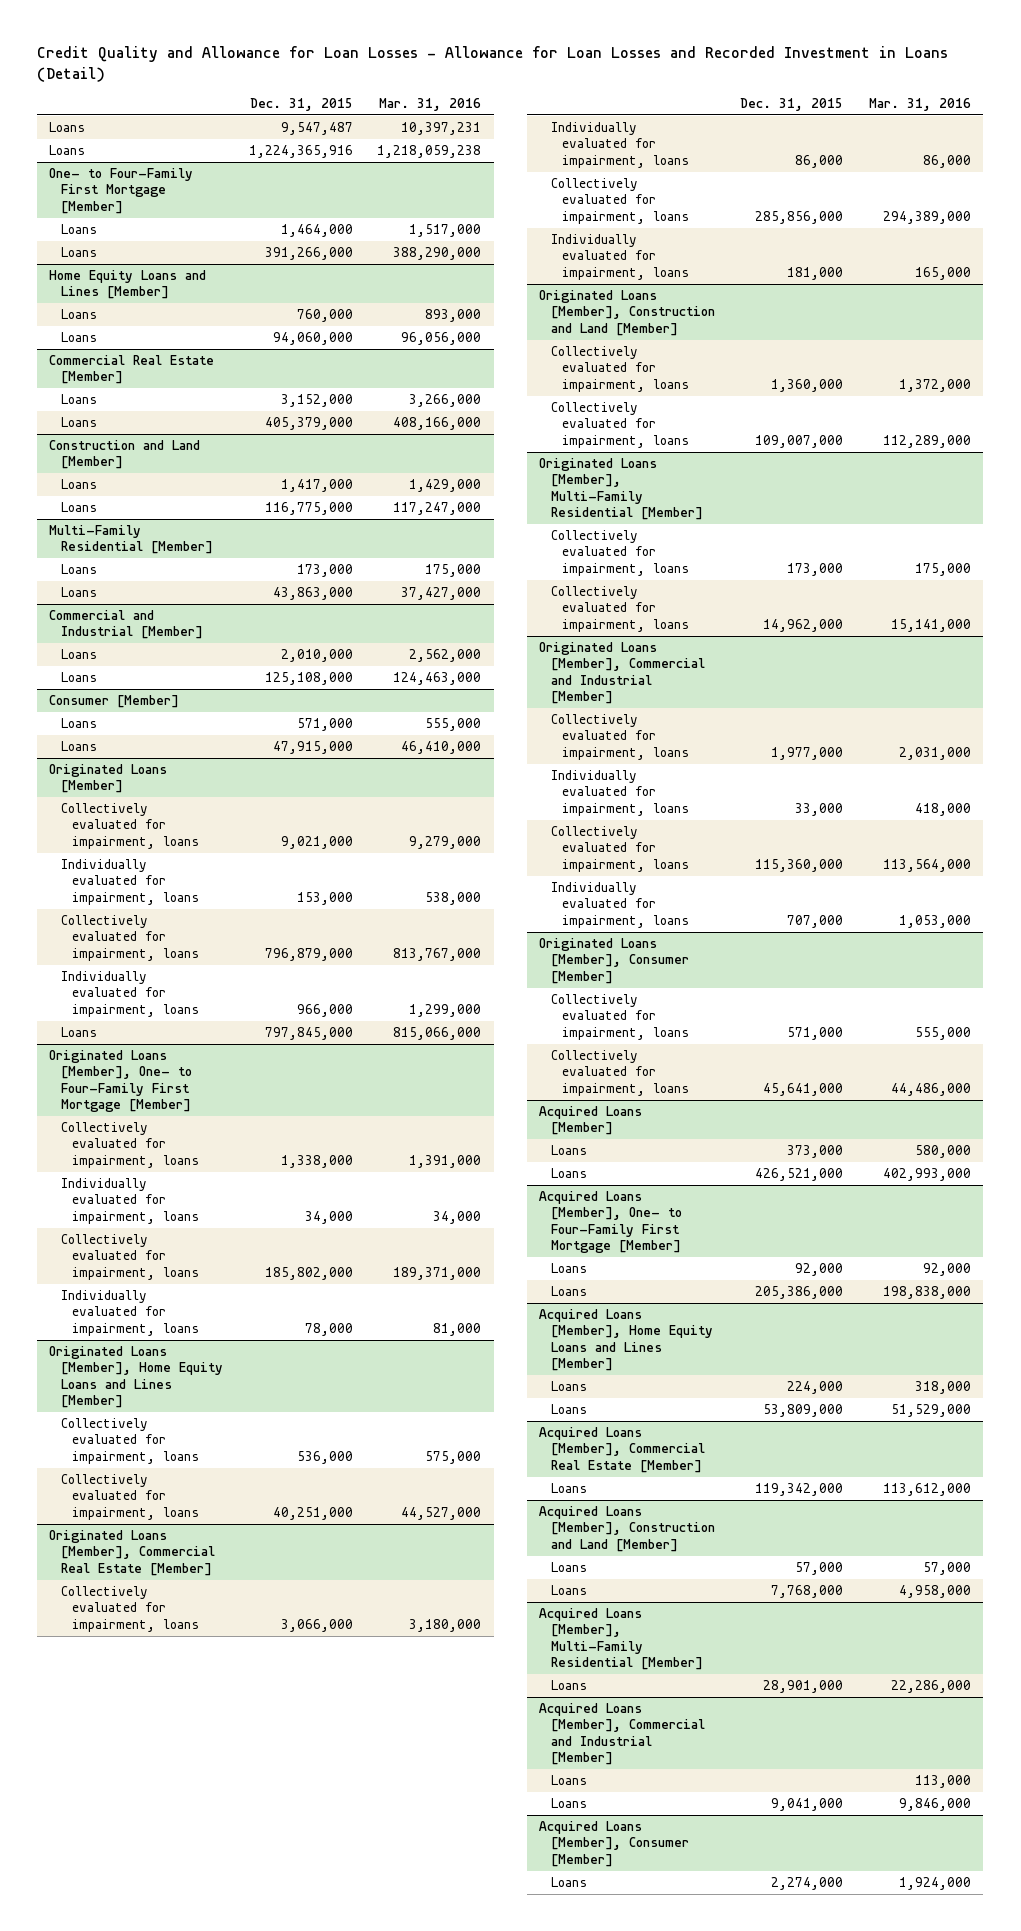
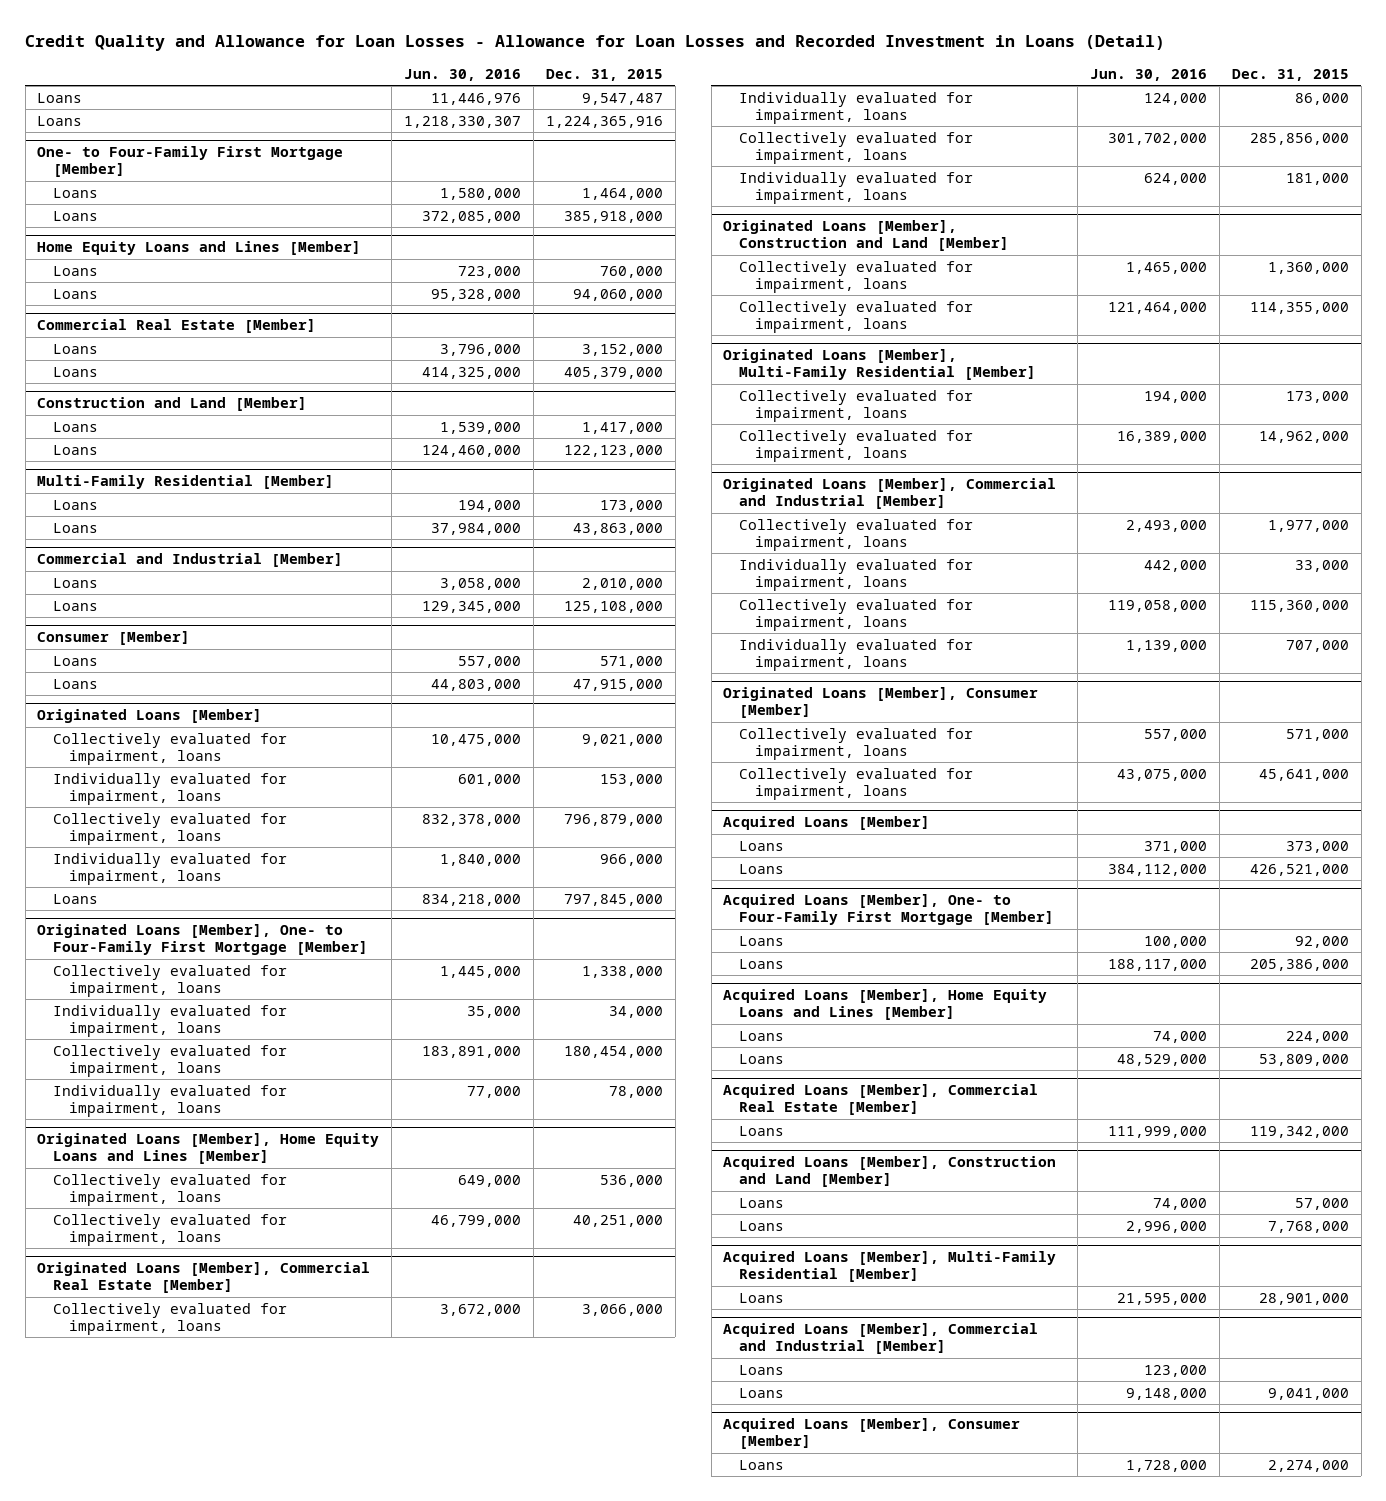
[379,98,482,112] Mar. 31, 2016 -> none
none -> [404,68,522,81] Jun. 30, 2016
[265,247,354,261] 391,266,000 -> [563,210,663,223] 385,918,000
[265,502,354,516] 116,775,000 -> [563,444,663,457] 122,123,000
[265,1266,354,1280] 185,802,000 -> [563,1045,663,1058] 180,454,000
[754,434,843,448] 109,007,000 -> [1249,301,1349,314] 114,355,000

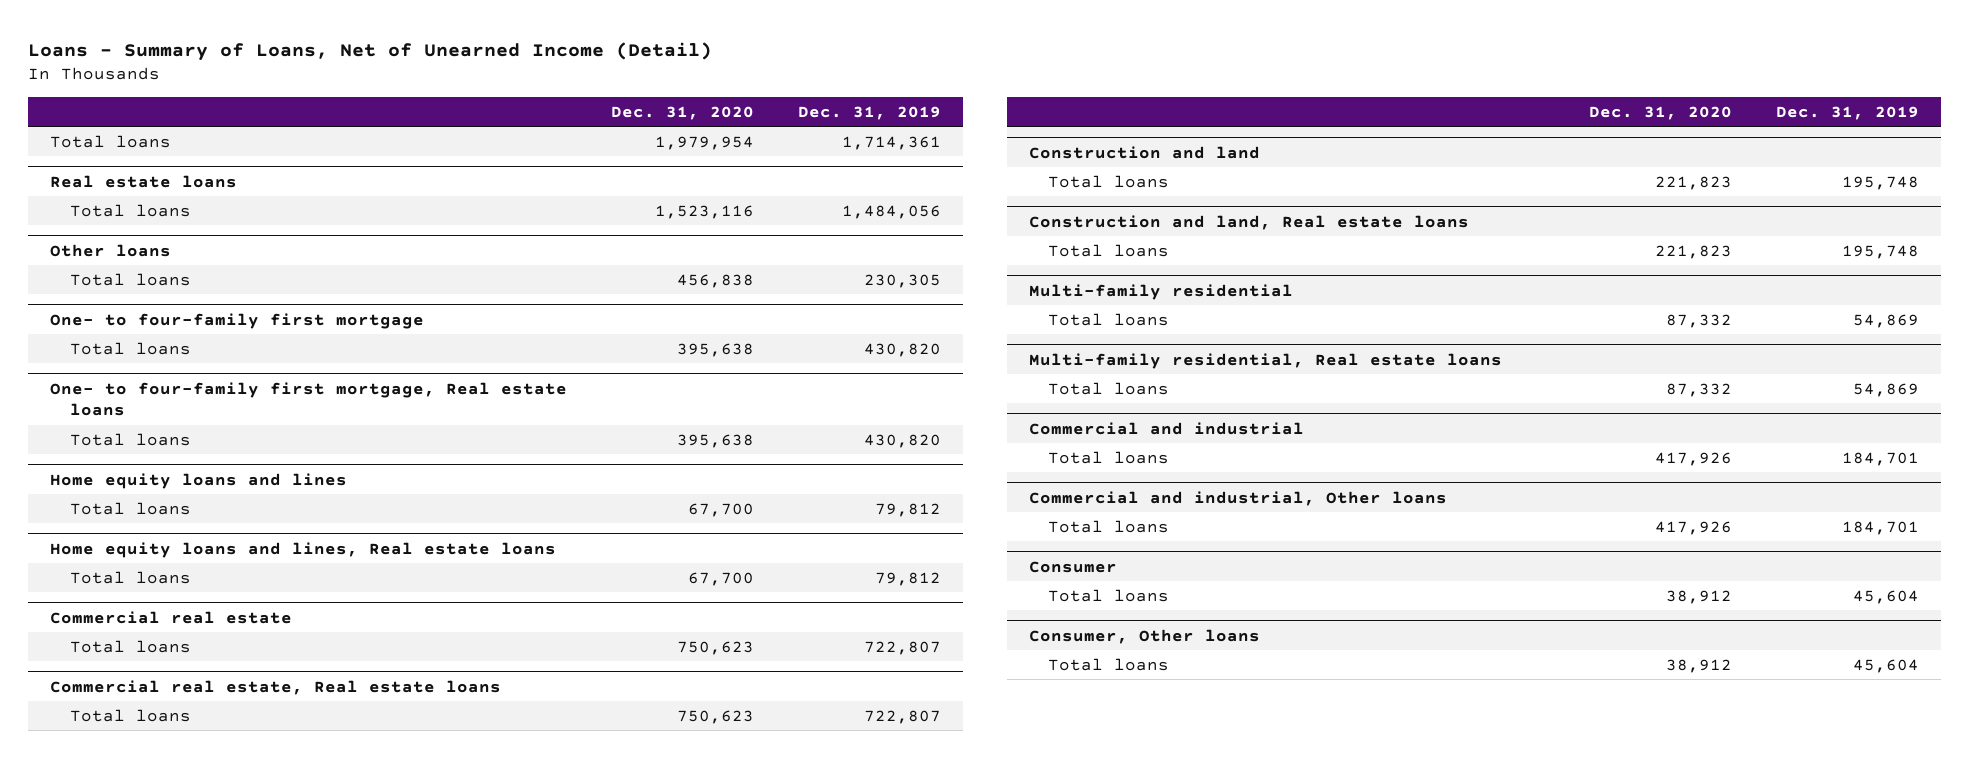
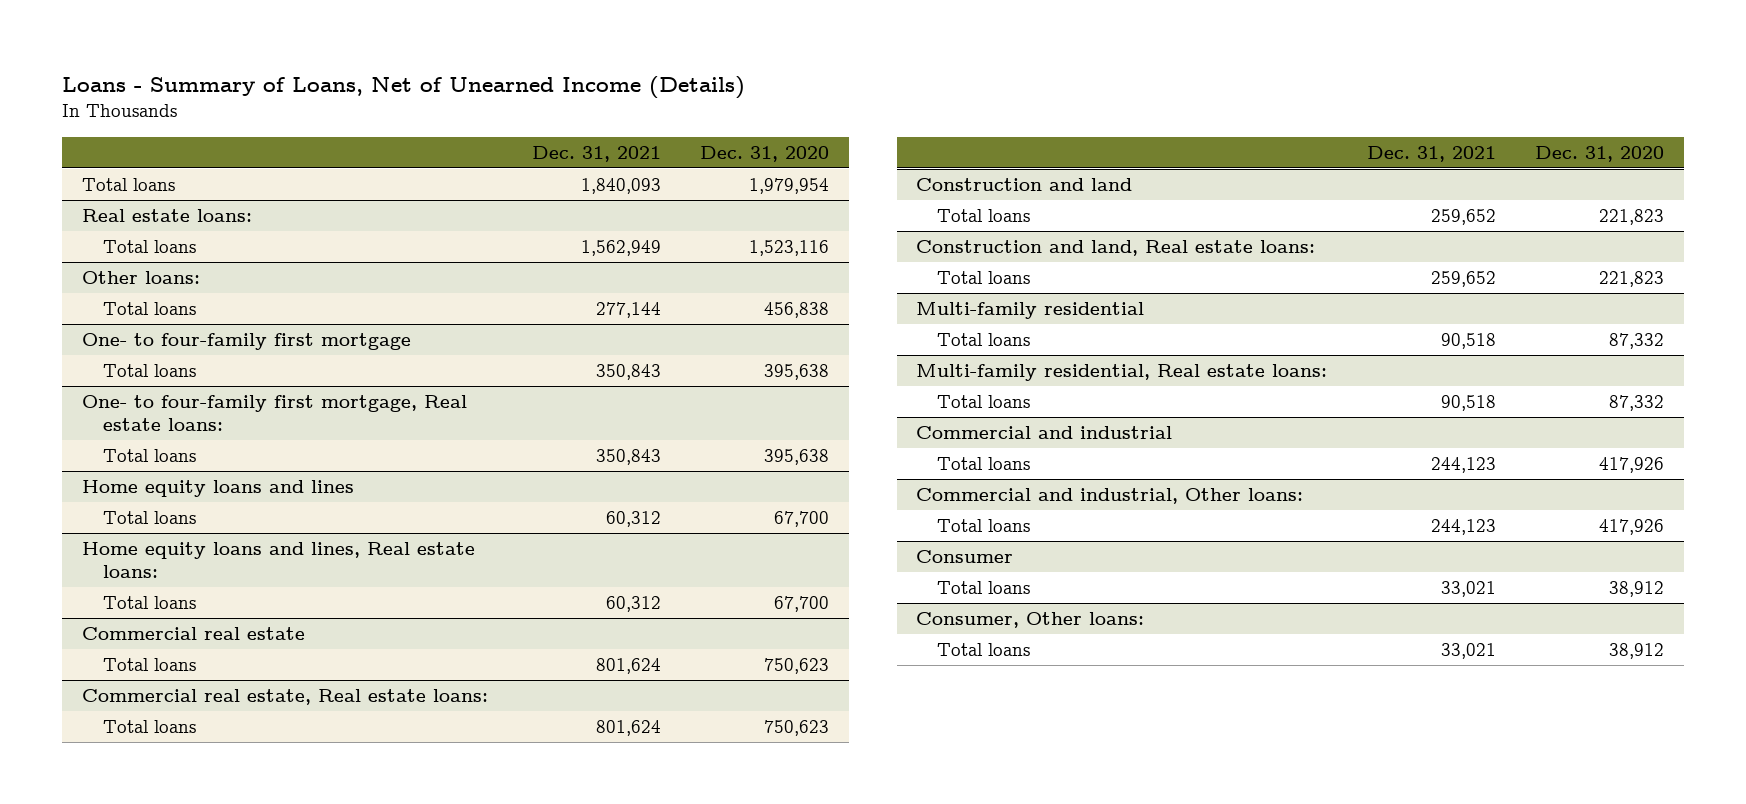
[28,41,713,61] Loans - Summary of Loans, Net of Unearned Income (Detail) -> [61,75,745,99] Loans - Summary of Loans, Net of Unearned Income (Details)
[797,105,941,120] Dec. 31, 2019 -> none
none -> [531,145,661,162] Dec. 31, 2021
[50,174,238,188] Real estate loans -> [81,209,252,223] Real estate loans:
[50,243,172,257] Other loans -> [81,271,200,285] Other loans:
[50,381,568,417] One- to four-family first mortgage, Real estate loans -> [81,395,467,432] One- to four-family first mortgage, Real estate loans:
[50,541,557,558] Home equity loans and lines, Real estate loans -> [81,542,475,579] Home equity loans and lines, Real estate loans:
[50,679,502,695] Commercial real estate, Real estate loans -> [81,689,488,706] Commercial real estate, Real estate loans:
[1028,214,1469,230] Construction and land, Real estate loans -> [916,240,1316,257] Construction and land, Real estate loans:
[1028,352,1502,369] Multi-family residential, Real estate loans -> [916,364,1328,382] Multi-family residential, Real estate loans:
[1028,490,1447,506] Commercial and industrial, Other loans -> [916,488,1304,505] Commercial and industrial, Other loans:
[1028,628,1260,644] Consumer, Other loans -> [916,612,1145,629] Consumer, Other loans:

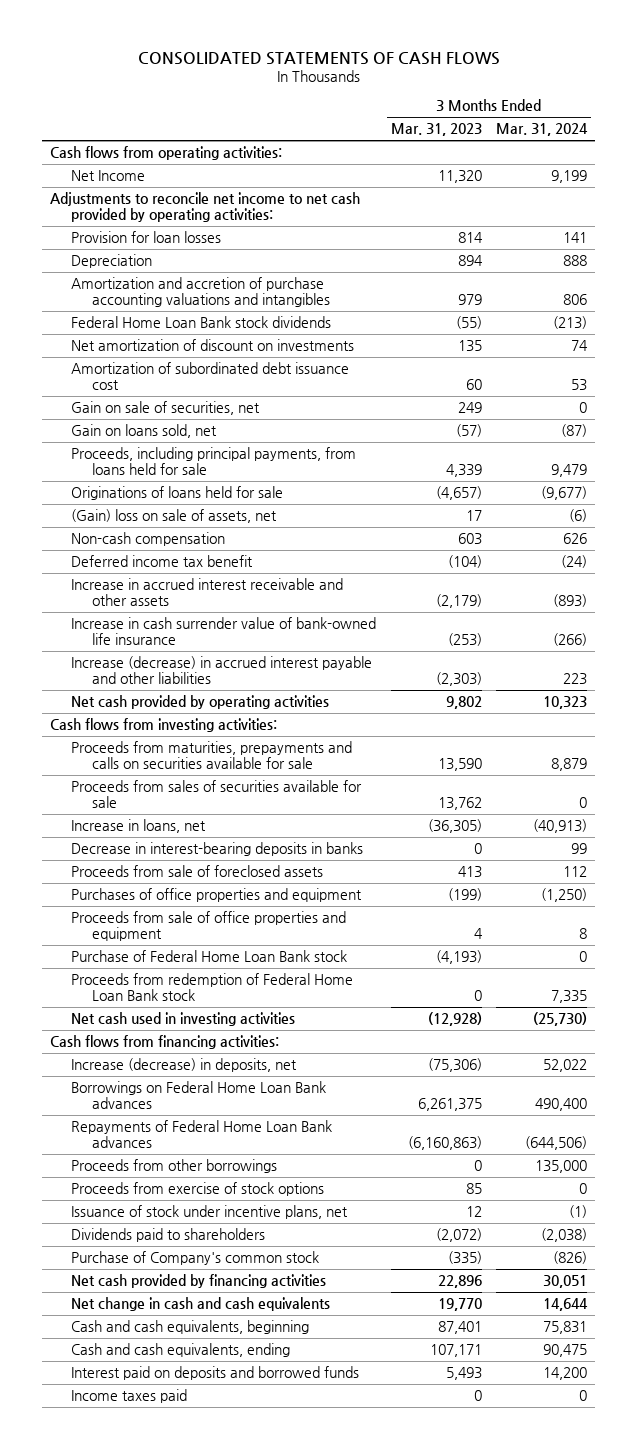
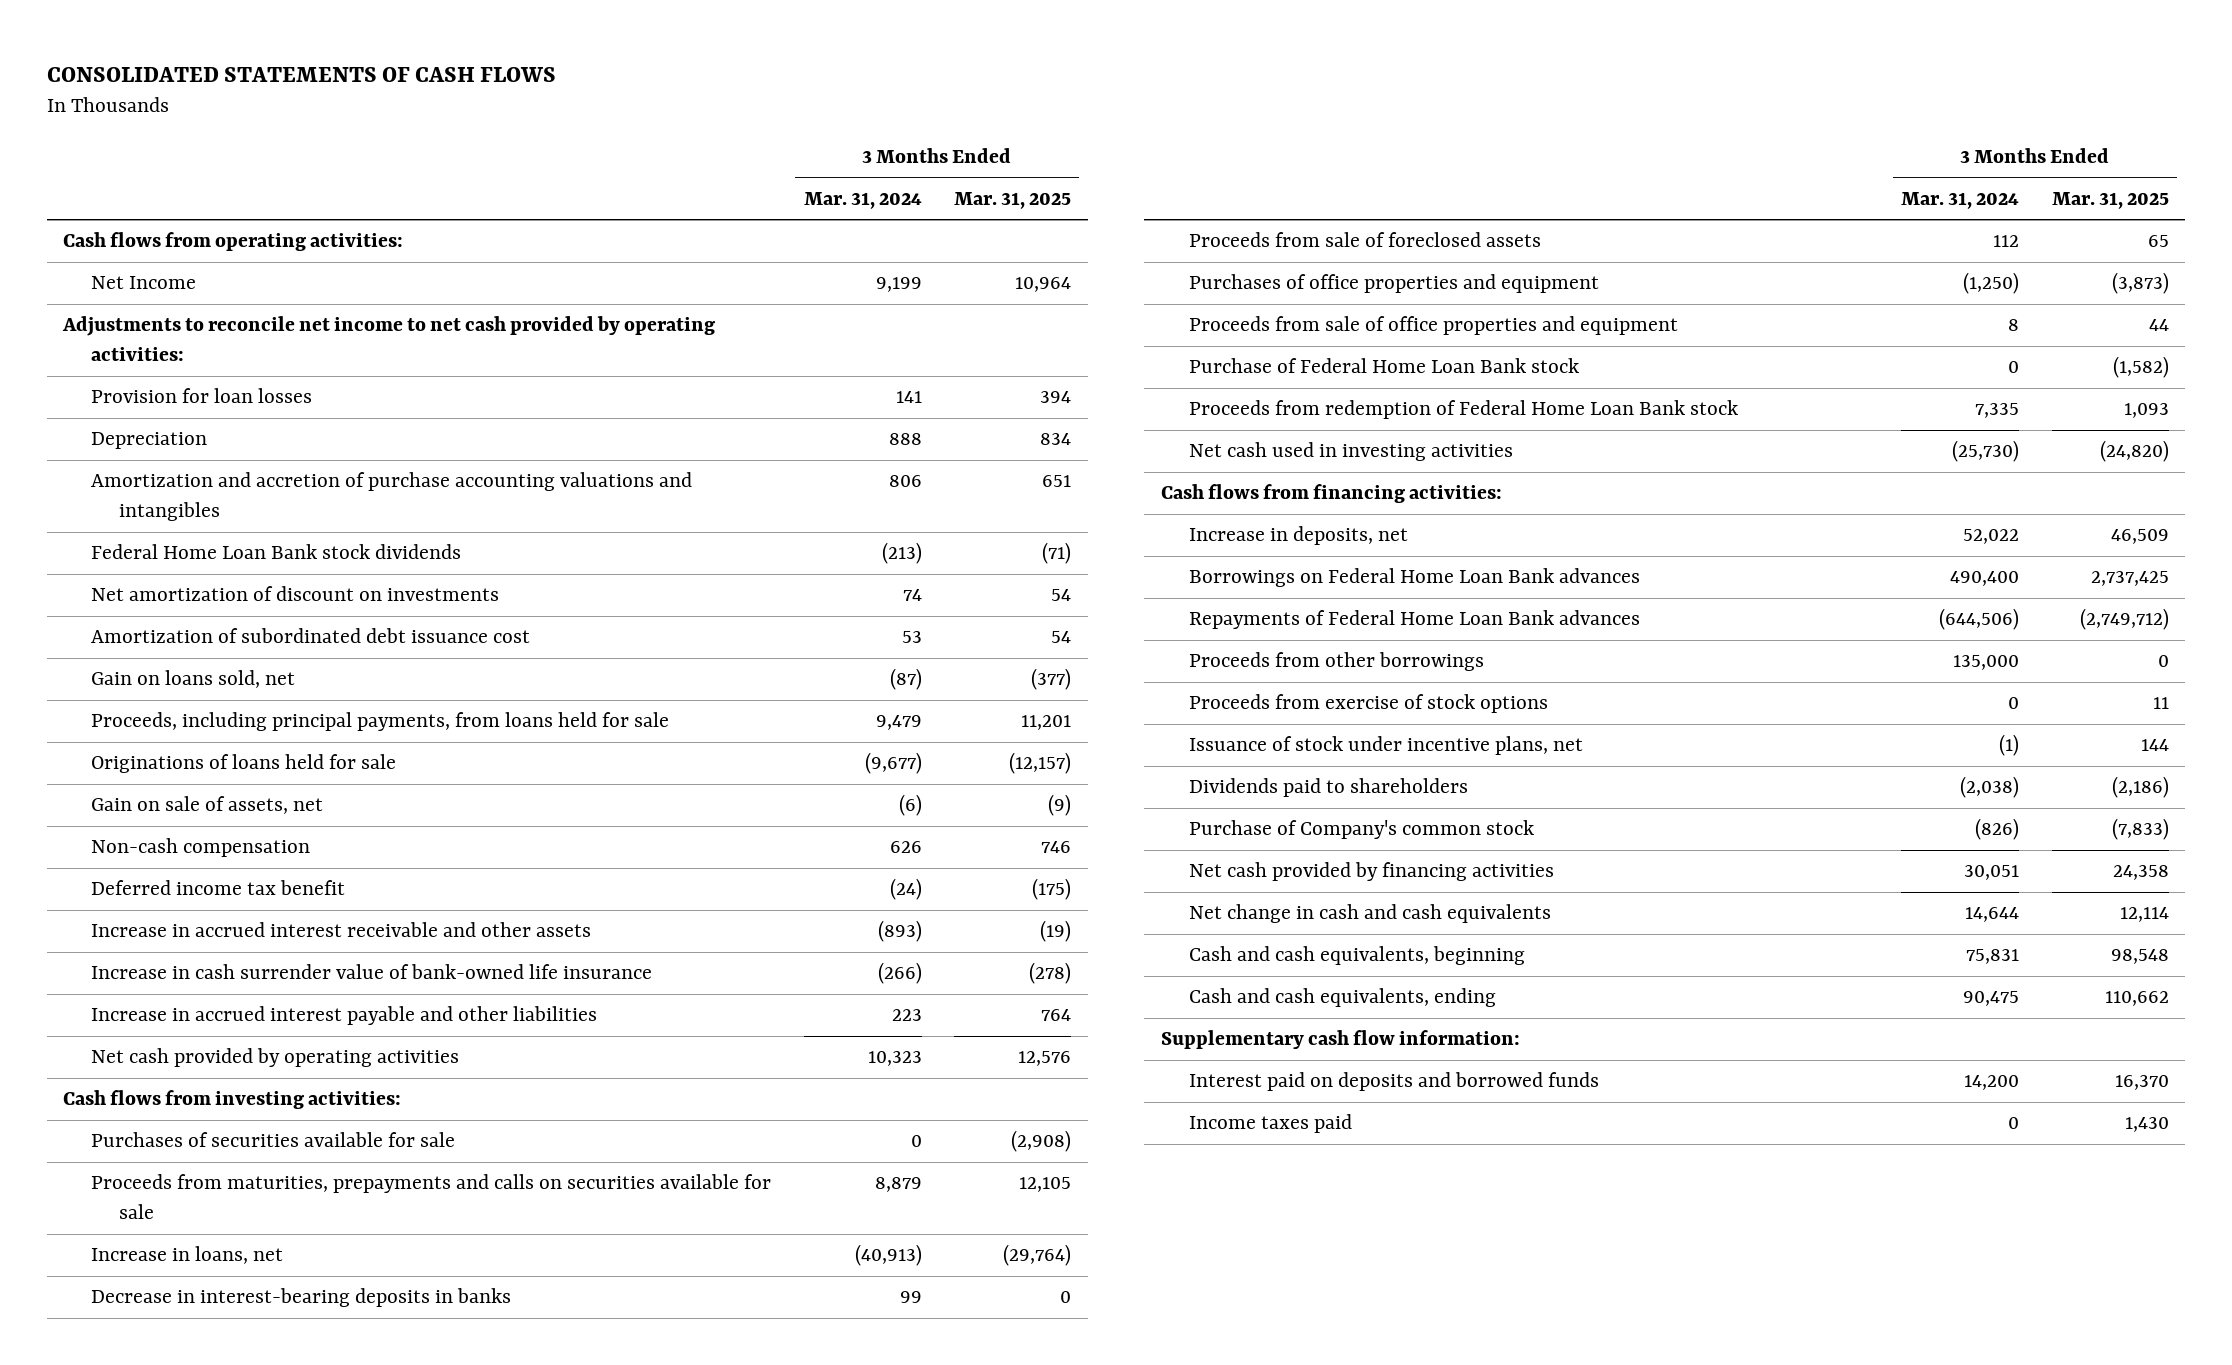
[390,123,482,137] Mar. 31, 2023 -> none
none -> [954,191,1072,209] Mar. 31, 2025
[70,401,260,416] Gain on sale of securities, net -> none
[70,509,277,524] (Gain) loss on sale of assets, net -> [90,796,323,815] Gain on sale of assets, net
[70,656,372,684] Increase (decrease) in accrued interest payable and other liabilities -> [90,1006,597,1026] Increase in accrued interest payable and other liabilities
none -> [90,1132,455,1148] Purchases of securities available for sale
[70,780,362,808] Proceeds from sales of securities available for sale -> none
[70,1058,297,1073] Increase (decrease) in deposits, net -> [1188,526,1408,546] Increase in deposits, net
none -> [1160,1030,1520,1050] Supplementary cash flow information:

